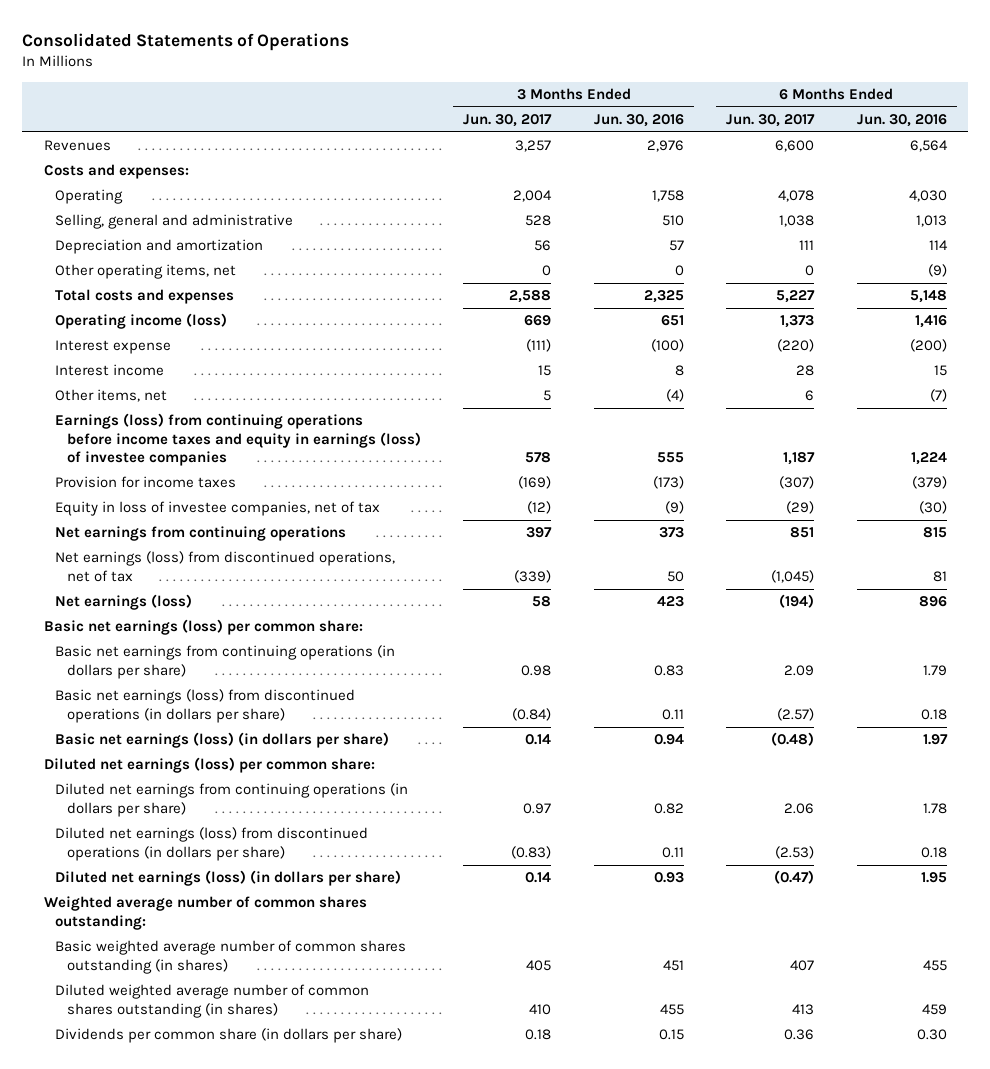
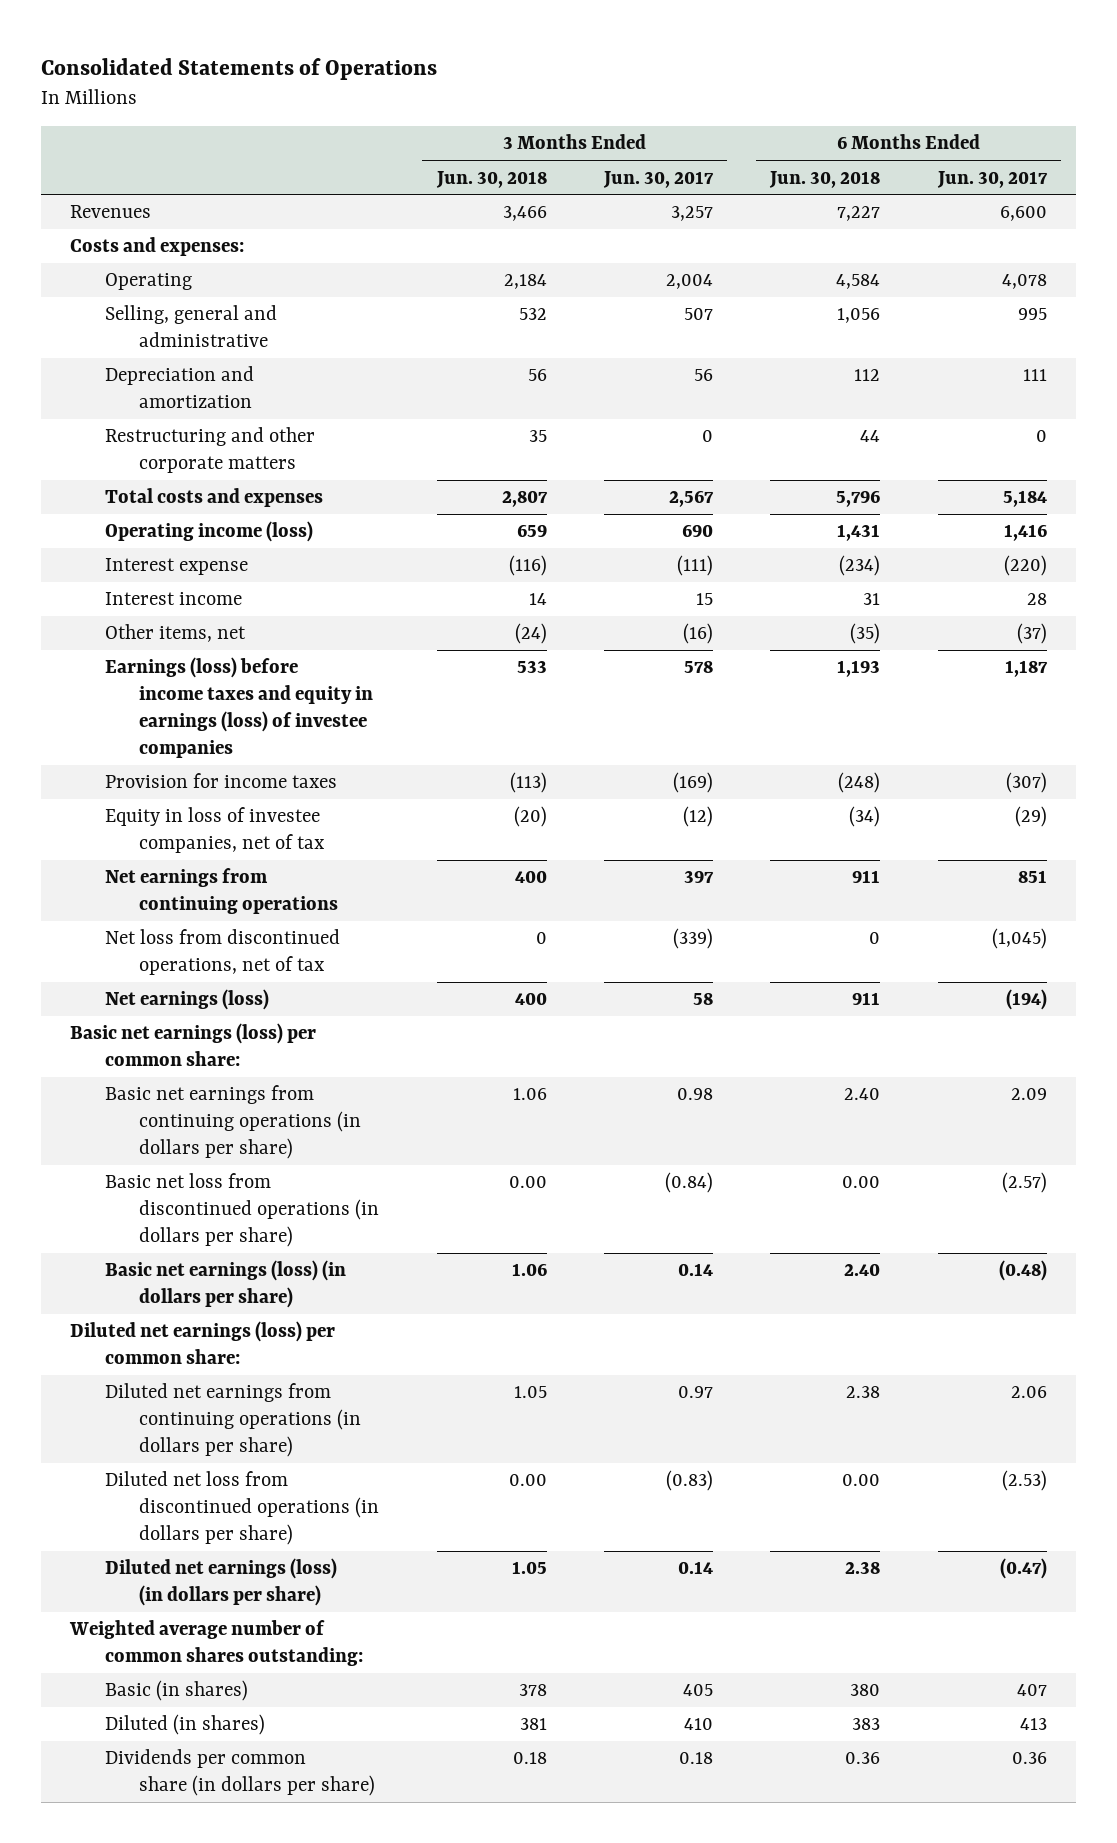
[593,114,684,128] Jun. 30, 2016 -> none
[856,114,947,128] Jun. 30, 2016 -> none
none -> [435,170,547,188] Jun. 30, 2018
none -> [769,170,881,188] Jun. 30, 2018
[525,215,552,227] 528 -> [683,308,713,321] 507
[779,215,815,228] 1,038 -> [1017,308,1047,321] 995
[55,264,237,280] Other operating items, net -> none
none -> [104,427,315,474] Restructuring and other corporate matters
[509,290,552,304] 2,588 -> [668,490,714,508] 2,567
[776,290,816,304] 5,227 -> [1002,490,1047,508] 5,184
[524,315,552,327] 669 -> [681,524,713,538] 690
[780,315,815,329] 1,373 -> [1003,524,1047,542] 1,416
[543,390,552,402] 5 -> [682,623,713,645] (16)
[805,390,815,402] 6 -> [1016,623,1047,645] (37)
[55,413,421,467] Earnings (loss) from continuing operations before income taxes and equity in earnings (loss) of investee companies -> [104,657,374,758] Earnings (loss) before income taxes and equity in earnings (loss) of investee companies
[55,551,396,582] Net earnings (loss) from discontinued operations, net of tax -> [104,929,340,976] Net loss from discontinued operations, net of tax
[55,689,356,723] Basic net earnings (loss) from discontinued operations (in dollars per share) -> [104,1173,380,1248] Basic net loss from discontinued operations (in dollars per share)
[55,827,369,861] Diluted net earnings (loss) from discontinued operations (in dollars per share) -> [104,1471,380,1546] Diluted net loss from discontinued operations (in dollars per share)
[55,940,407,974] Basic weighted average number of common shares outstanding (in shares) -> [104,1680,248,1702] Basic (in shares)
[55,984,370,1018] Diluted weighted average number of common shares outstanding (in shares) -> [104,1714,265,1736] Diluted (in shares)

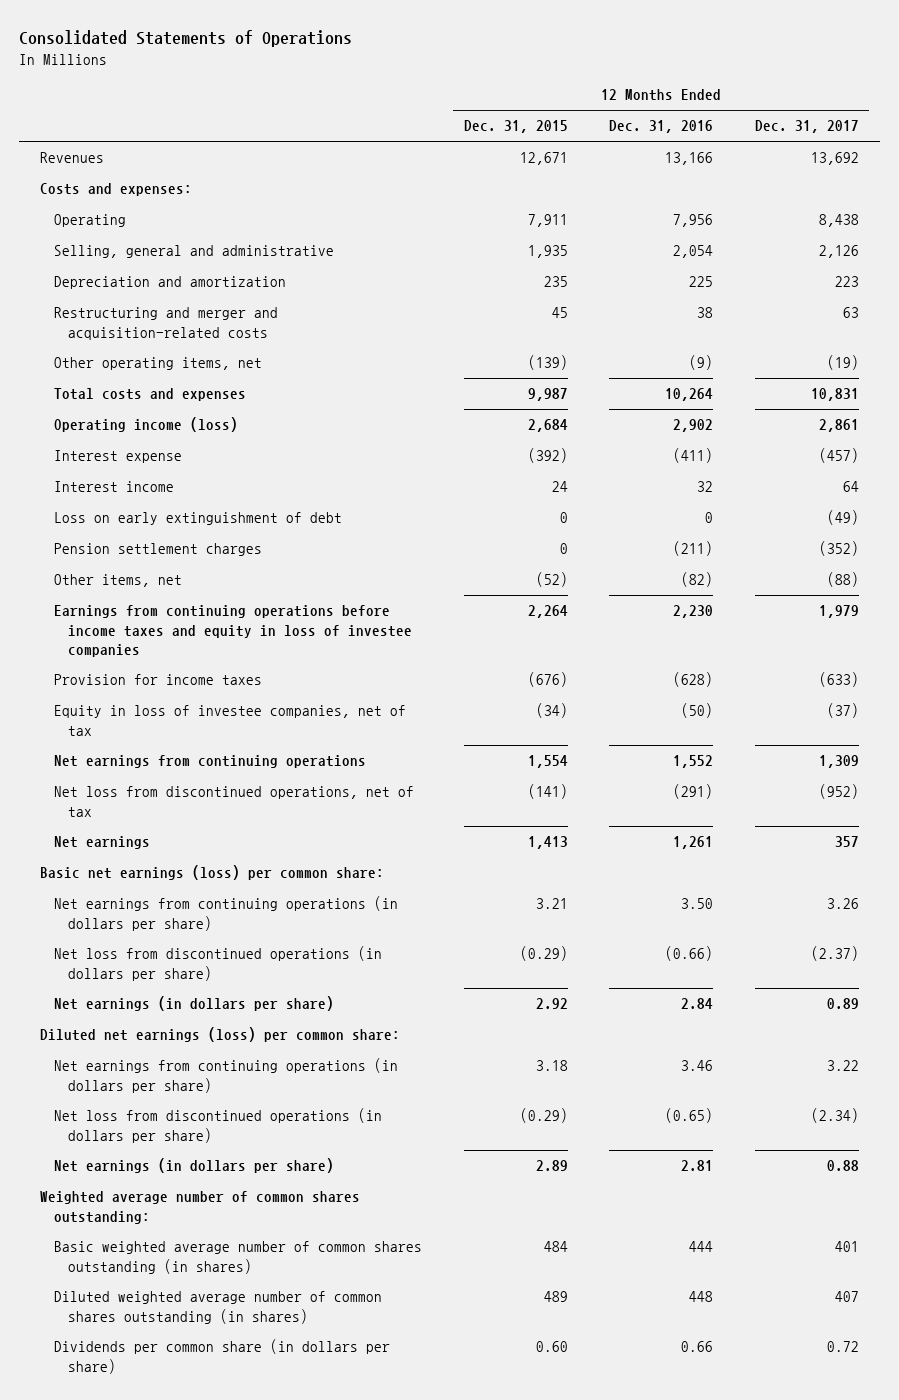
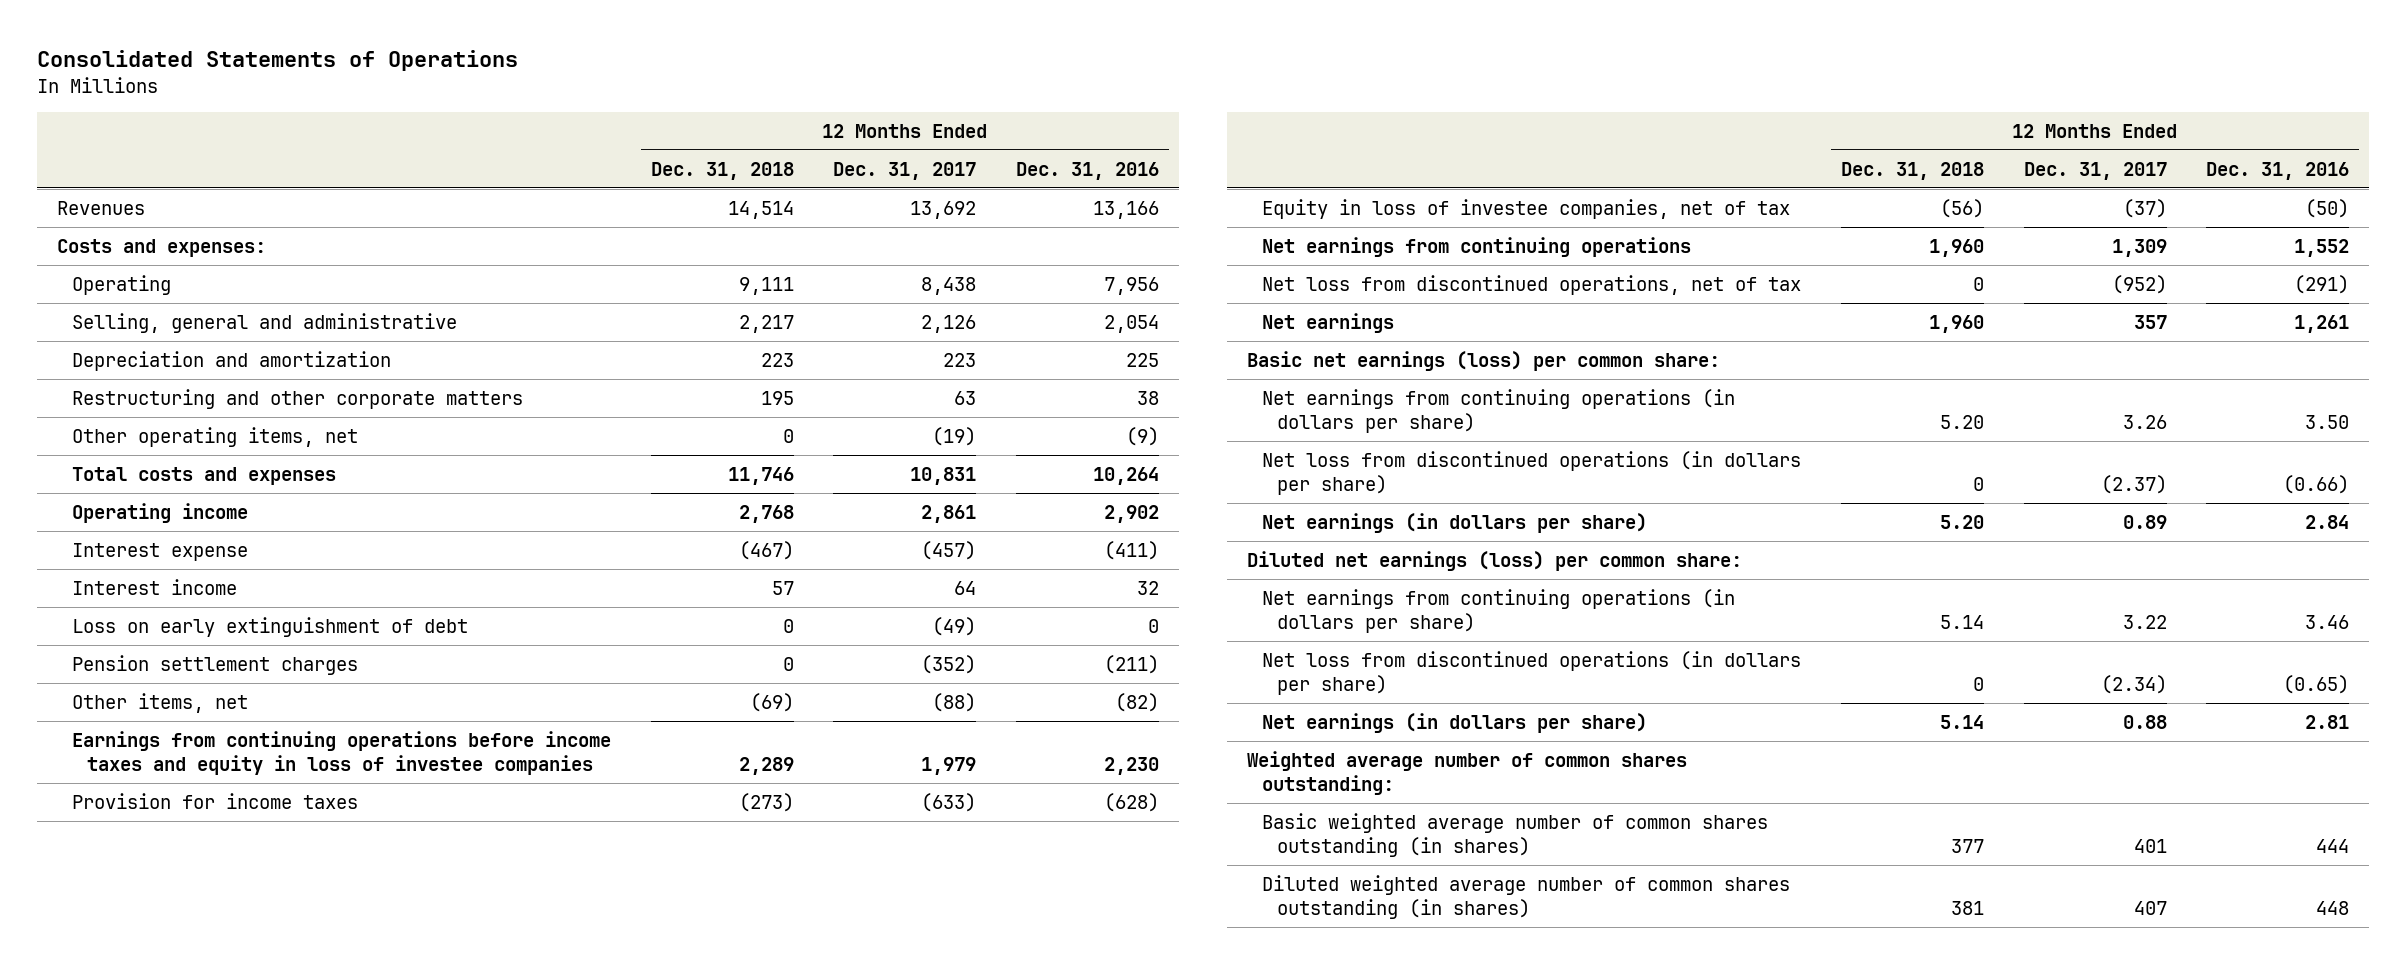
[463,120,568,134] Dec. 31, 2015 -> none
none -> [650,161,794,180] Dec. 31, 2018
[53,307,278,340] Restructuring and merger and acquisition-related costs -> [71,388,523,409] Restructuring and other corporate matters
[53,417,238,433] Operating income (loss) -> [71,502,248,523] Operating income
[53,1339,390,1374] Dividends per common share (in dollars per share) -> none

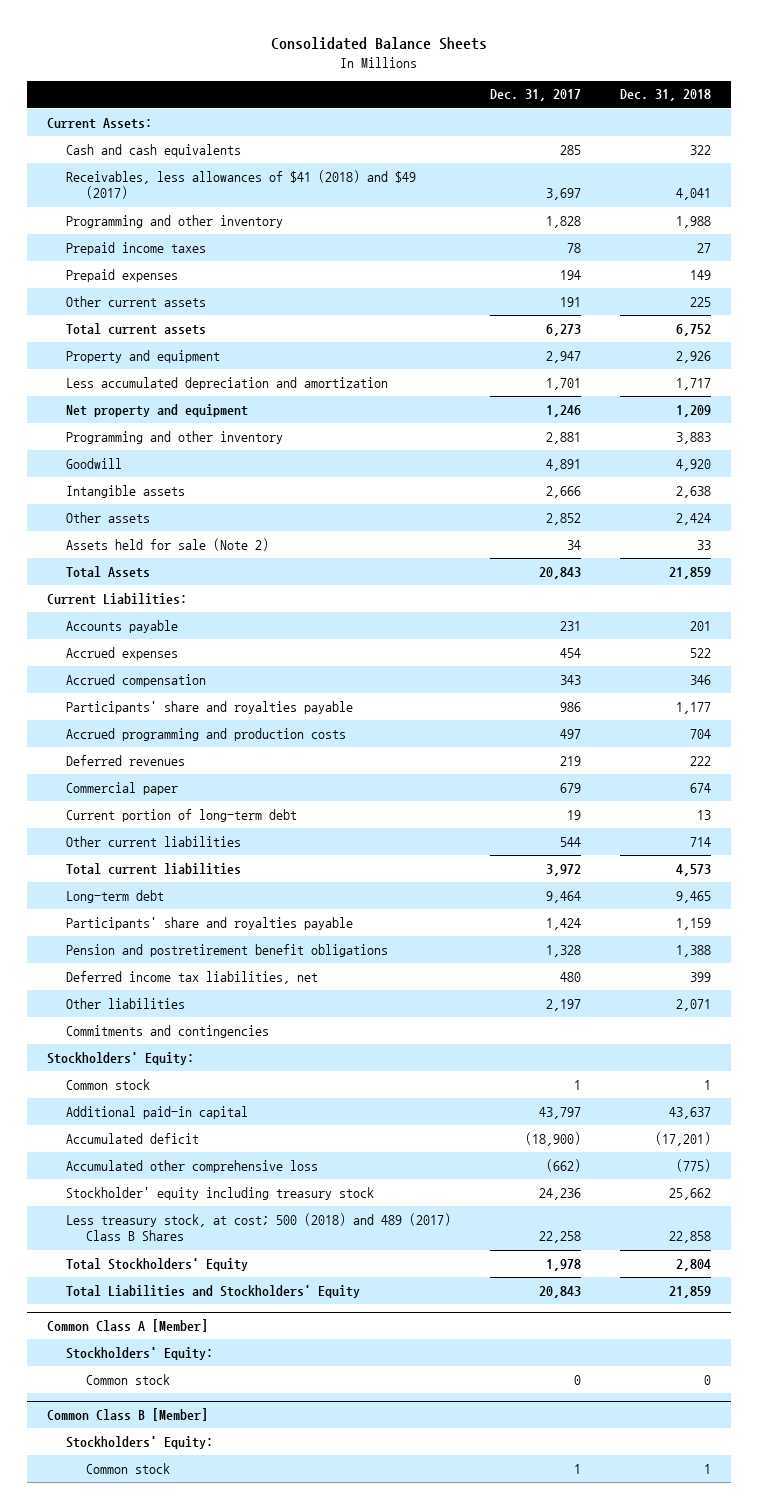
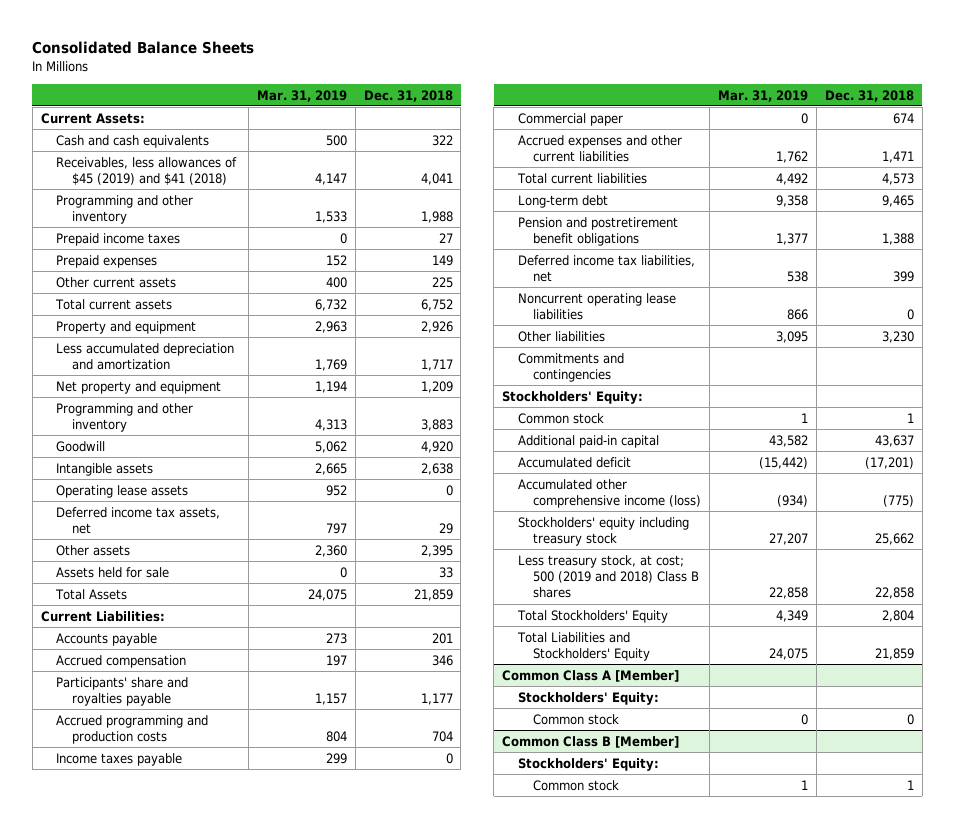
[490,89,582,102] Dec. 31, 2017 -> none
none -> [256,89,347,102] Mar. 31, 2019
[66,169,417,200] Receivables, less allowances of $41 (2018) and $49 (2017) -> [56,156,238,186] Receivables, less allowances of $45 (2019) and $41 (2018)
none -> [56,484,189,498] Operating lease assets
none -> [56,506,221,535] Deferred income tax assets, net
[676,512,712,525] 2,424 -> [420,544,453,557] 2,395
[66,537,270,551] Assets held for sale (Note 2) -> [56,566,170,578] Assets held for sale
[66,646,179,660] Accrued expenses -> none
[66,754,186,766] Deferred revenues -> none
none -> [56,752,183,766] Income taxes payable
[66,808,298,822] Current portion of long-term debt -> none
[66,835,242,847] Other current liabilities -> [517,134,682,163] Accrued expenses and other current liabilities
[690,836,712,847] 714 -> [881,151,914,164] 1,471
[66,916,354,930] Participants' share and royalties payable -> none
none -> [517,292,676,321] Noncurrent operating lease liabilities
[676,998,712,1011] 2,071 -> [881,330,914,343] 3,230
[66,1159,319,1173] Accumulated other comprehensive loss -> [517,478,702,509] Accumulated other comprehensive income (loss)
[66,1186,375,1200] Stockholder' equity including treasury stock -> [517,516,689,547] Stockholders' equity including treasury stock
[66,1212,452,1242] Less treasury stock, at cost; 500 (2018) and 489 (2017) Class B Shares -> [517,554,700,599] Less treasury stock, at cost; 500 (2019 and 2018) Class B shares

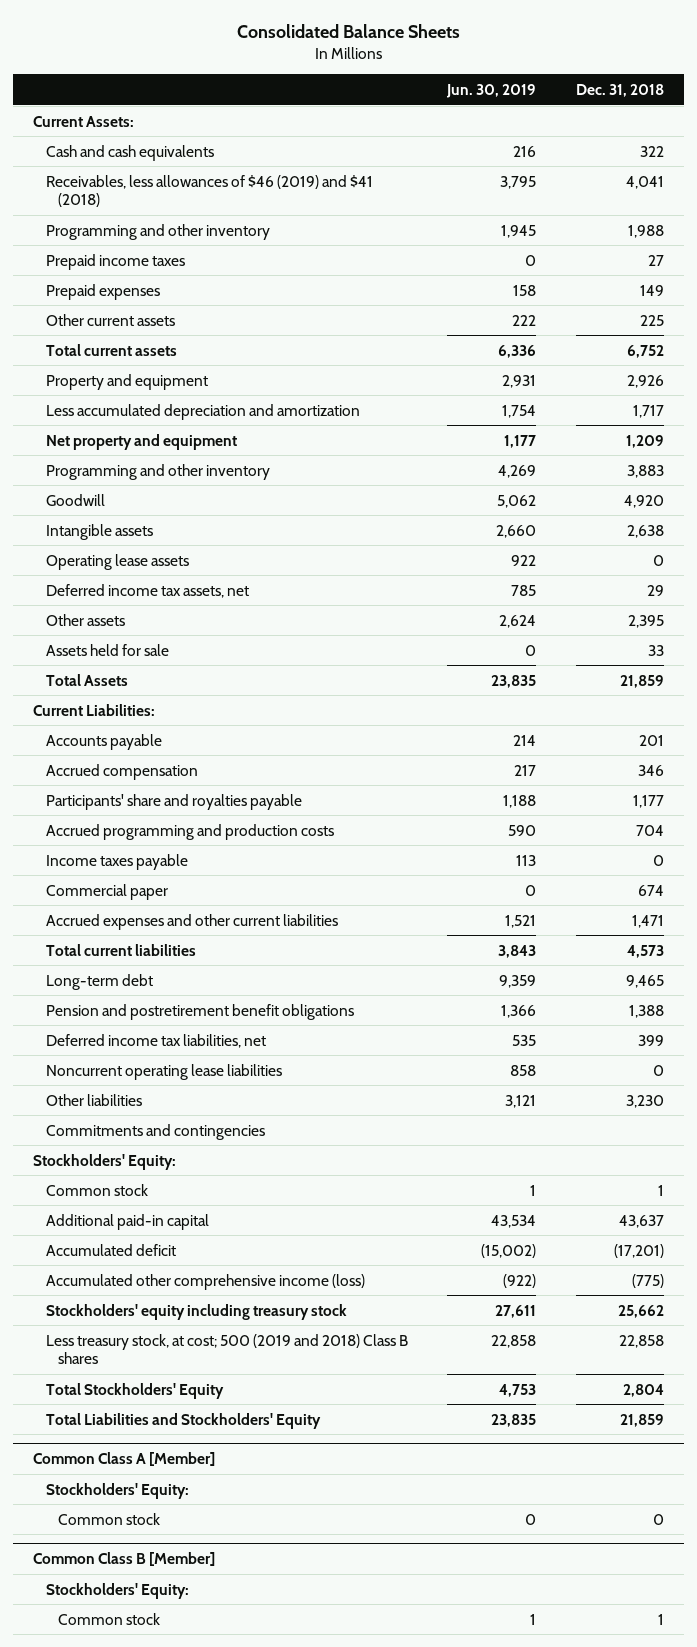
[256,89,347,102] Mar. 31, 2019 -> none
none -> [446,84,537,99] Jun. 30, 2019
[56,156,238,186] Receivables, less allowances of $45 (2019) and $41 (2018) -> [45,174,373,208] Receivables, less allowances of $46 (2019) and $41 (2018)

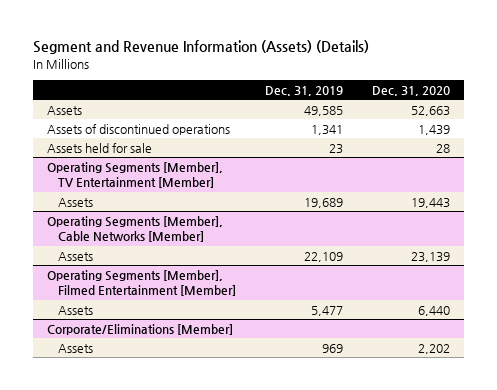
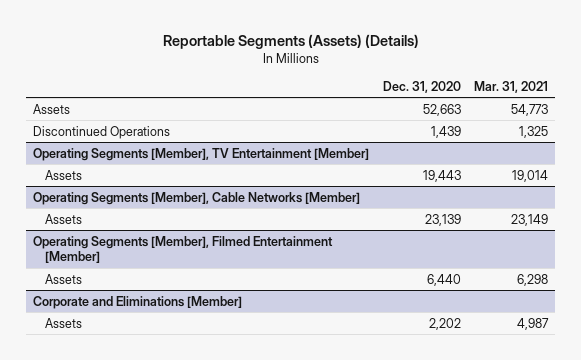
[32,40,369,55] Segment and Revenue Information (Assets) (Details) -> [162,33,419,49] Reportable Segments (Assets) (Details)
[264,85,343,96] Dec. 31, 2019 -> none
none -> [474,80,549,93] Mar. 31, 2021
[47,142,153,153] Assets held for sale -> none
[47,123,231,135] Assets of discontinued operations -> [32,125,170,139] Discontinued Operations
[47,323,234,335] Corporate/Eliminations [Member] -> [32,295,242,309] Corporate and Eliminations [Member]

